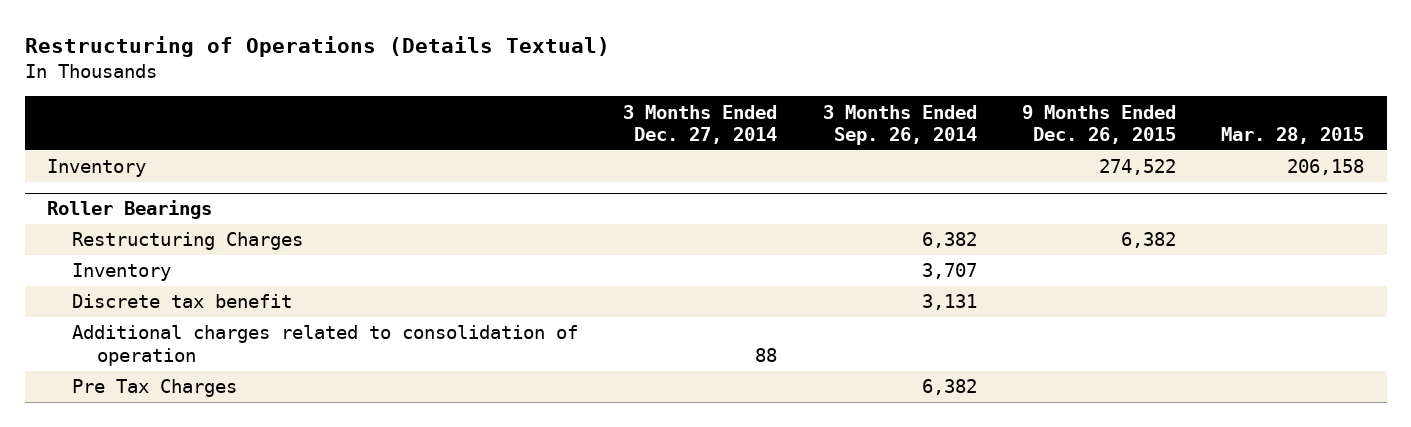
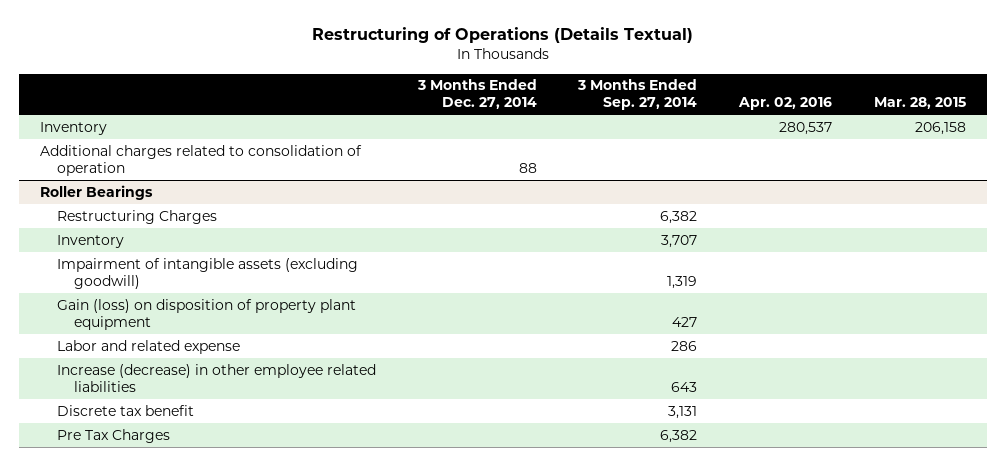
[822,104,977,146] 3 Months Ended Sep. 26, 2014 -> none
[1021,104,1176,145] 9 Months Ended Dec. 26, 2015 -> none
none -> [577,79,698,111] 3 Months Ended Sep. 27, 2014
none -> [738,97,833,111] Apr. 02, 2016
none -> [39,144,362,176] Additional charges related to consolidation of operation
none -> [56,257,358,289] Impairment of intangible assets (excluding goodwill)
none -> [56,298,356,330] Gain (loss) on disposition of property plant equipment
none -> [56,339,240,354] Labor and related expense
none -> [56,363,376,392] Increase (decrease) in other employee related liabilities
[72,325,579,366] Additional charges related to consolidation of operation -> none

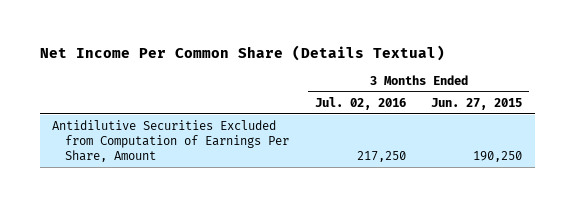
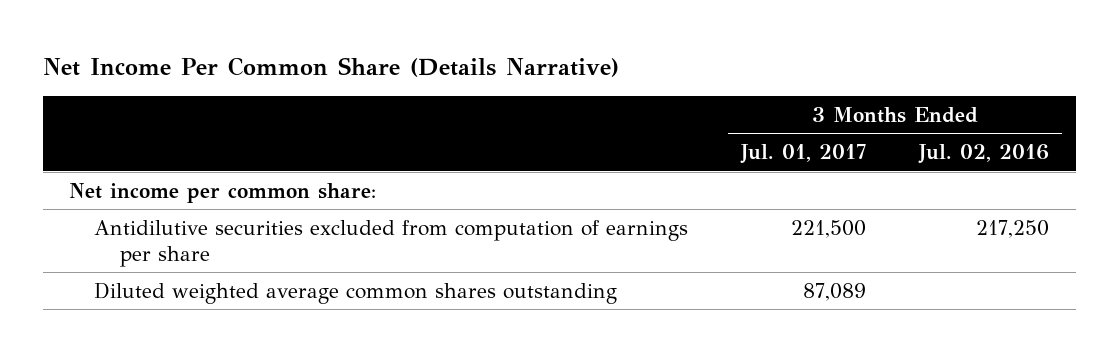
[39,45,445,62] Net Income Per Common Share (Details Textual) -> [42,57,619,78] Net Income Per Common Share (Details Narrative)
[431,97,523,110] Jun. 27, 2015 -> none
none -> [740,144,867,165] Jul. 01, 2017
none -> [69,182,377,203] Net income per common share:
[52,120,289,162] Antidilutive Securities Excluded from Computation of Earnings Per Share, Amount -> [94,219,689,268] Antidilutive securities excluded from computation of earnings per share
none -> [94,281,618,304] Diluted weighted average common shares outstanding

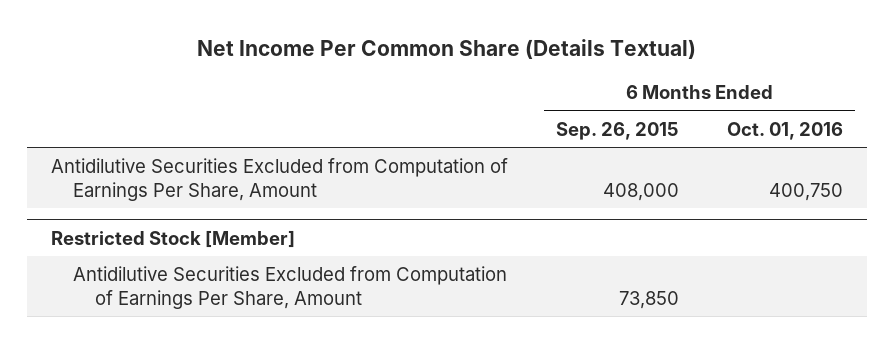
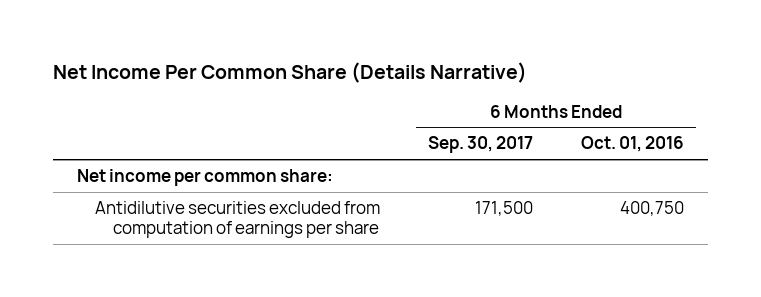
[197,38,697,59] Net Income Per Common Share (Details Textual) -> [52,61,527,83] Net Income Per Common Share (Details Narrative)
[556,121,680,140] Sep. 26, 2015 -> none
none -> [428,136,534,154] Sep. 30, 2017
[51,229,296,248] Restricted Stock [Member] -> none
[73,266,508,309] Antidilutive Securities Excluded from Computation of Earnings Per Share, Amount -> none
none -> [76,168,333,186] Net income per common share:
[51,158,509,201] Antidilutive Securities Excluded from Computation of Earnings Per Share, Amount -> [94,200,380,239] Antidilutive securities excluded from computation of earnings per share

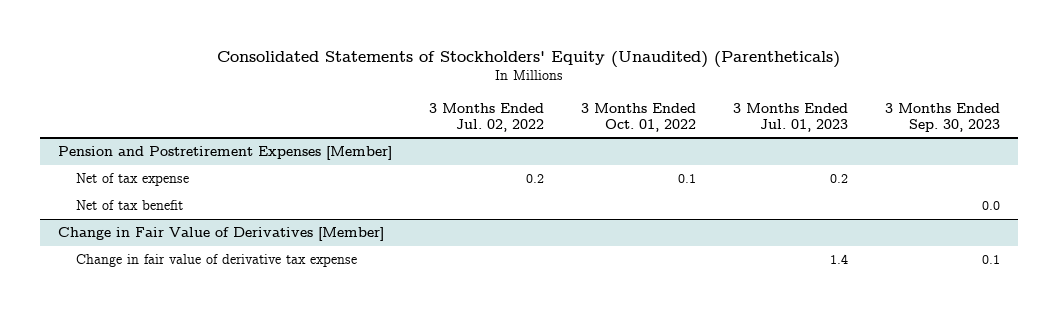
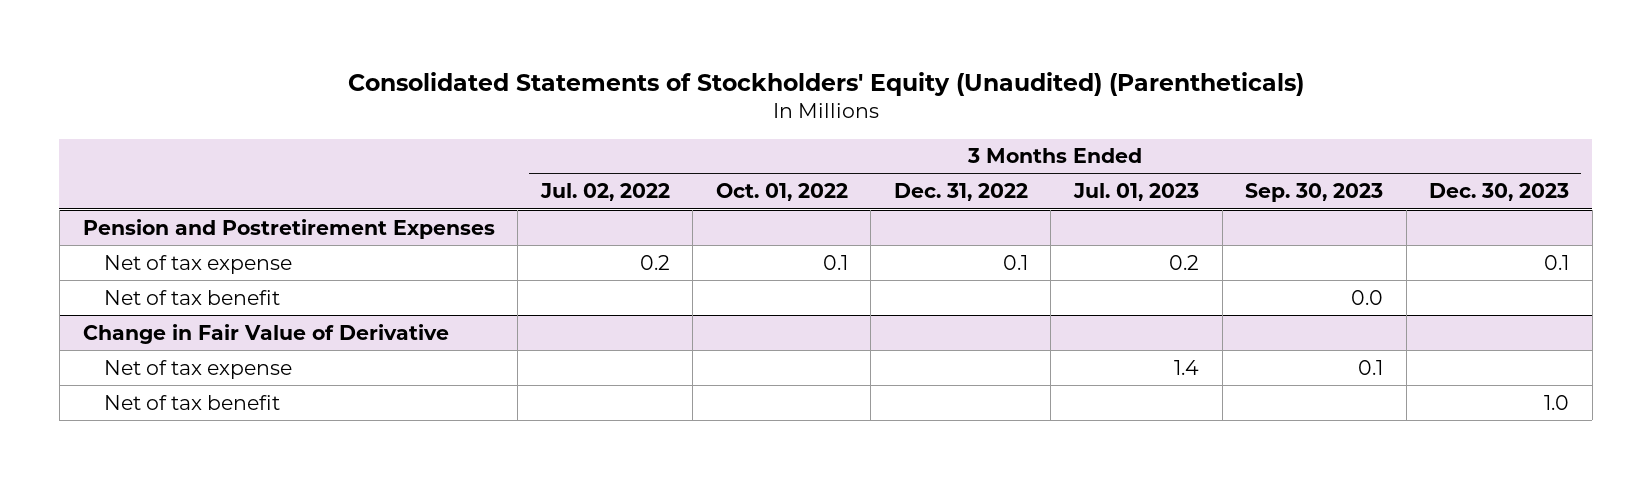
none -> [893,183,1028,202] Dec. 31, 2022
none -> [1429,183,1570,202] Dec. 30, 2023
[58,146,393,161] Pension and Postretirement Expenses [Member] -> [82,218,495,239] Pension and Postretirement Expenses
[58,227,385,242] Change in Fair Value of Derivatives [Member] -> [82,323,449,344] Change in Fair Value of Derivative
[75,254,357,268] Change in fair value of derivative tax expense -> [103,359,292,379] Net of tax expense
none -> [103,394,280,410] Net of tax benefit

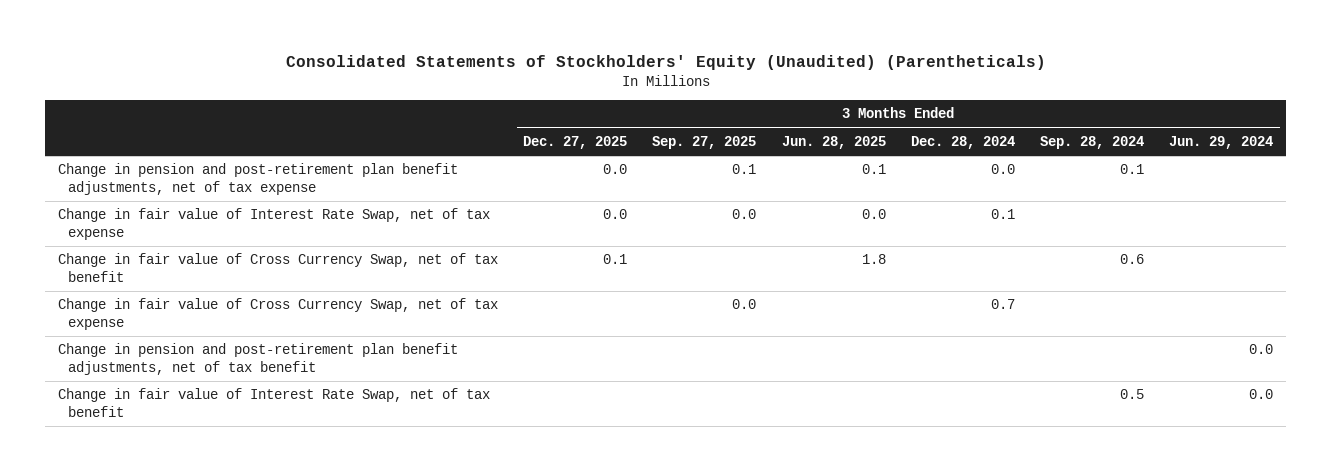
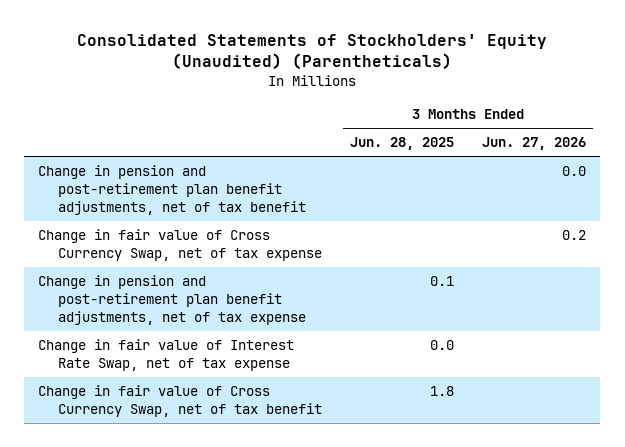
[523,135,628,149] Dec. 27, 2025 -> none
[652,135,757,149] Sep. 27, 2025 -> none
[910,135,1015,149] Dec. 28, 2024 -> none
[1040,135,1145,149] Sep. 28, 2024 -> none
[1169,135,1274,149] Jun. 29, 2024 -> none
none -> [482,137,587,151] Jun. 27, 2026
[58,343,459,376] Change in pension and post-retirement plan benefit adjustments, net of tax benefit -> [38,165,306,215] Change in pension and post-retirement plan benefit adjustments, net of tax benefit
[58,298,499,331] Change in fair value of Cross Currency Swap, net of tax expense -> [38,229,322,261] Change in fair value of Cross Currency Swap, net of tax expense
[58,388,491,418] Change in fair value of Interest Rate Swap, net of tax benefit -> none

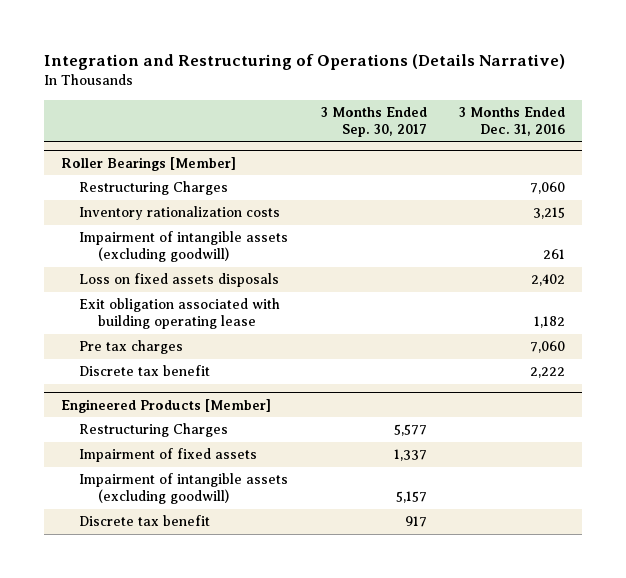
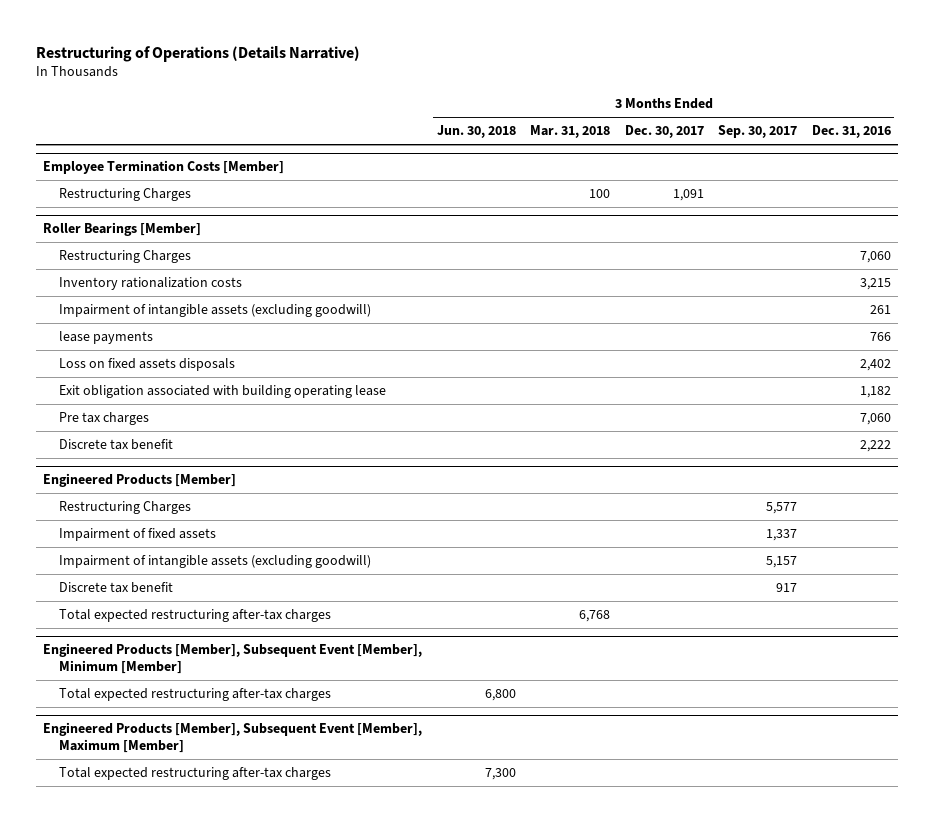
[44,54,566,71] Integration and Restructuring of Operations (Details Narrative) -> [35,45,360,62] Restructuring of Operations (Details Narrative)
none -> [436,125,516,139] Jun. 30, 2018
none -> [530,125,611,139] Mar. 31, 2018
none -> [624,125,704,139] Dec. 30, 2017
none -> [43,160,285,175] Employee Termination Costs [Member]
none -> [58,188,191,202] Restructuring Charges
none -> [58,331,153,345] lease payments
none -> [58,609,331,623] Total expected restructuring after-tax charges
none -> [43,643,423,674] Engineered Products [Member], Subsequent Event [Member], Minimum [Member]
none -> [58,688,331,702] Total expected restructuring after-tax charges
none -> [43,722,423,753] Engineered Products [Member], Subsequent Event [Member], Maximum [Member]
none -> [58,767,331,781] Total expected restructuring after-tax charges

